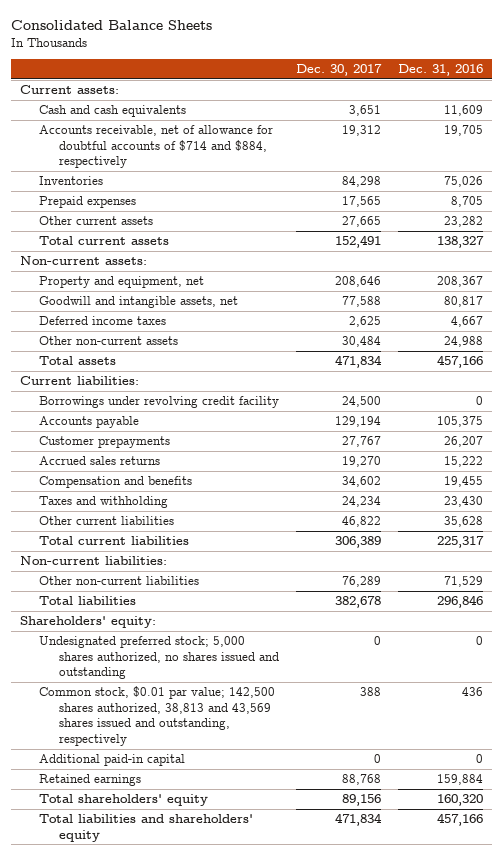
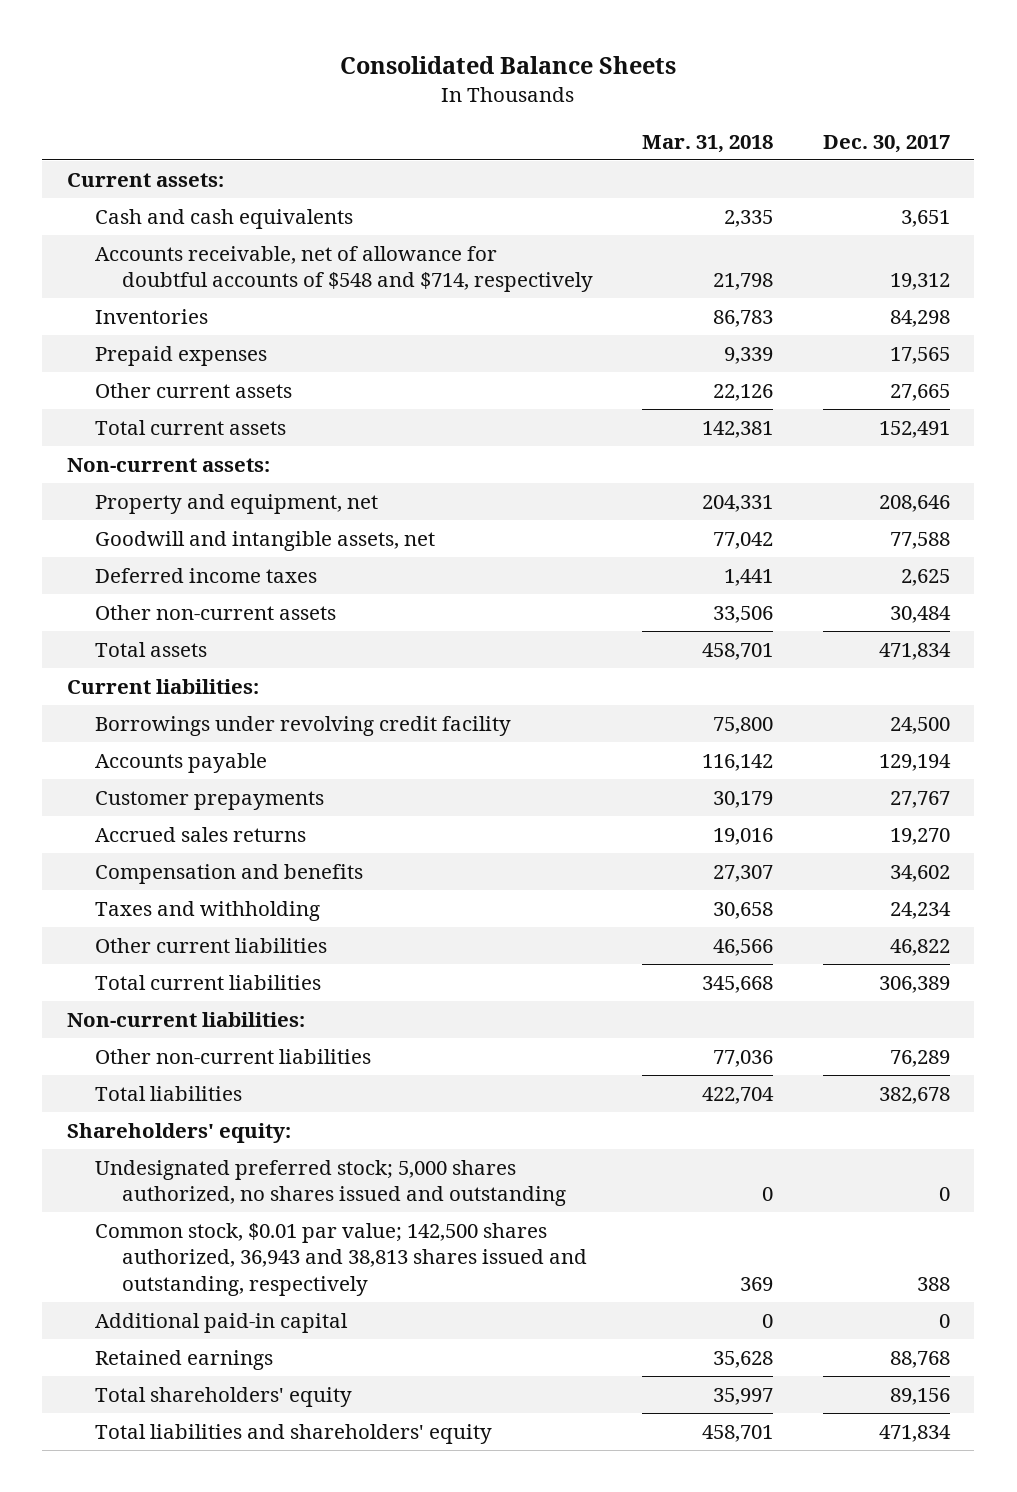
[398,64,484,77] Dec. 31, 2016 -> none
none -> [642,134,774,153] Mar. 31, 2018
[39,125,274,169] Accounts receivable, net of allowance for doubtful accounts of $714 and $884, respectively -> [94,245,594,293] Accounts receivable, net of allowance for doubtful accounts of $548 and $714, respectively
[39,686,276,747] Common stock, $0.01 par value; 142,500 shares authorized, 38,813 and 43,569 shares issued and outstanding, respectively -> [94,1222,588,1296] Common stock, $0.01 par value; 142,500 shares authorized, 36,943 and 38,813 shares issued and outstanding, respectively

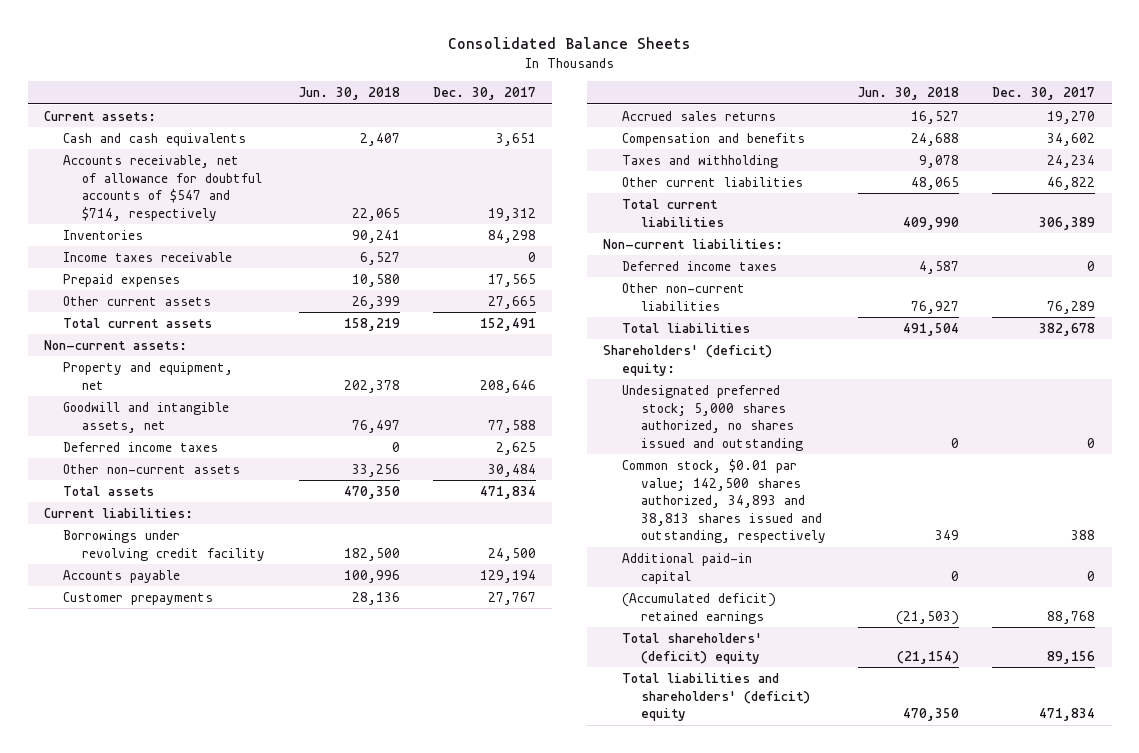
[642,134,774,153] Mar. 31, 2018 -> none
none -> [299,87,401,101] Jun. 30, 2018
[94,245,594,293] Accounts receivable, net of allowance for doubtful accounts of $548 and $714, respectively -> [62,154,262,221] Accounts receivable, net of allowance for doubtful accounts of $547 and $714, respectively
none -> [62,251,232,262] Income taxes receivable
none -> [621,260,777,271] Deferred income taxes
[66,1122,291,1143] Shareholders' equity: -> [603,344,773,376] Shareholders' (deficit) equity:
[94,1222,588,1296] Common stock, $0.01 par value; 142,500 shares authorized, 36,943 and 38,813 shares issued and outstanding, respectively -> [621,458,826,544] Common stock, $0.01 par value; 142,500 shares authorized, 34,893 and 38,813 shares issued and outstanding, respectively
[94,1349,273,1370] Retained earnings -> [621,592,776,624] (Accumulated deficit) retained earnings
[94,1386,352,1407] Total shareholders' equity -> [621,632,762,664] Total shareholders' (deficit) equity
[94,1423,492,1444] Total liabilities and shareholders' equity -> [621,672,810,722] Total liabilities and shareholders' (deficit) equity

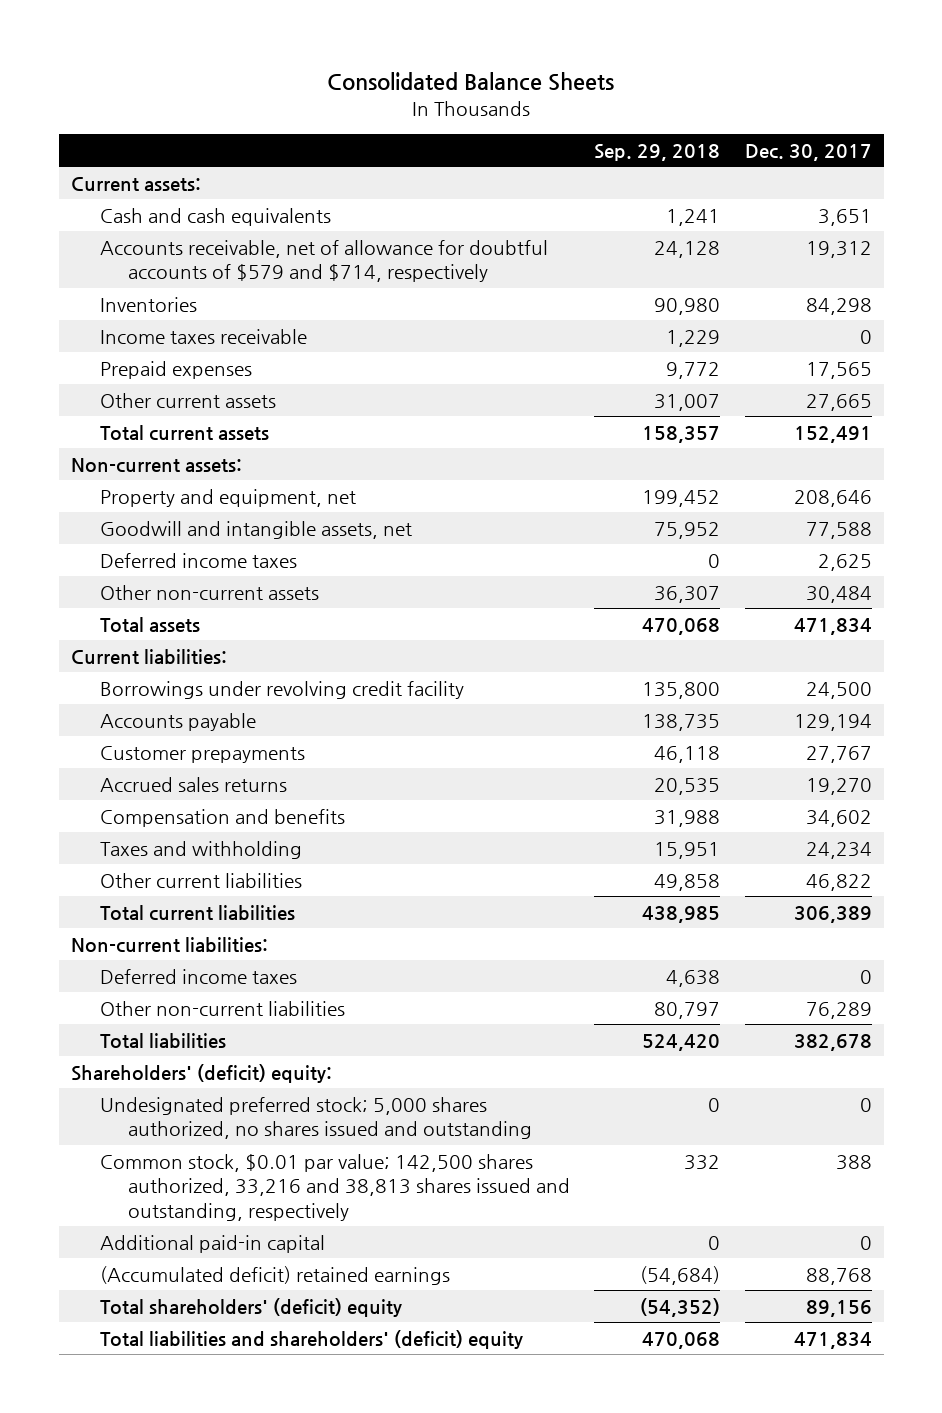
[299,87,401,101] Jun. 30, 2018 -> none
none -> [594,143,721,161] Sep. 29, 2018
[62,154,262,221] Accounts receivable, net of allowance for doubtful accounts of $547 and $714, respectively -> [99,239,548,283] Accounts receivable, net of allowance for doubtful accounts of $579 and $714, respectively
[621,458,826,544] Common stock, $0.01 par value; 142,500 shares authorized, 34,893 and 38,813 shares issued and outstanding, respectively -> [99,1153,571,1221] Common stock, $0.01 par value; 142,500 shares authorized, 33,216 and 38,813 shares issued and outstanding, respectively

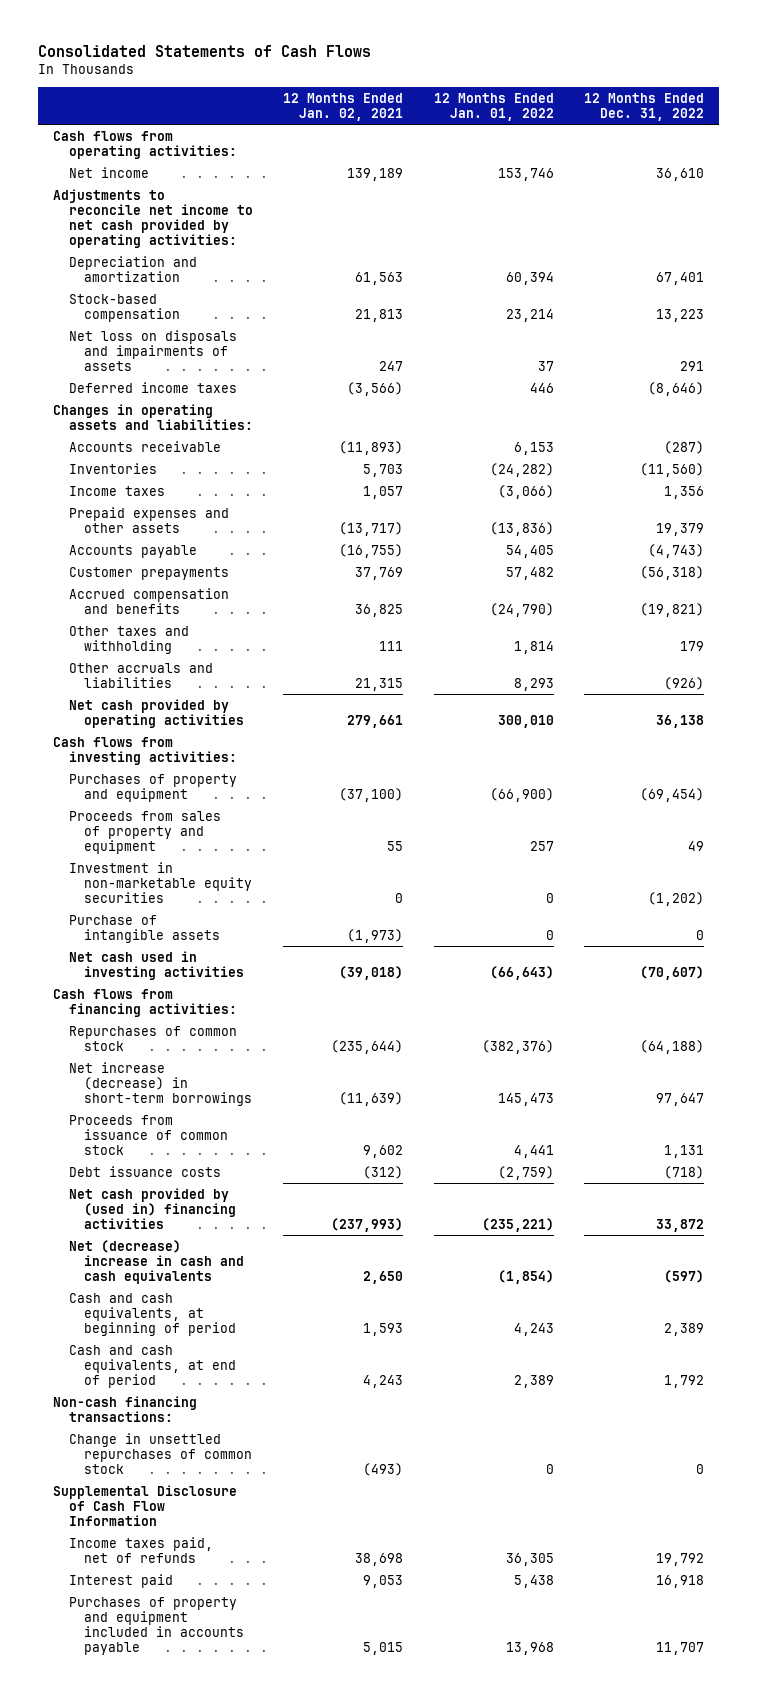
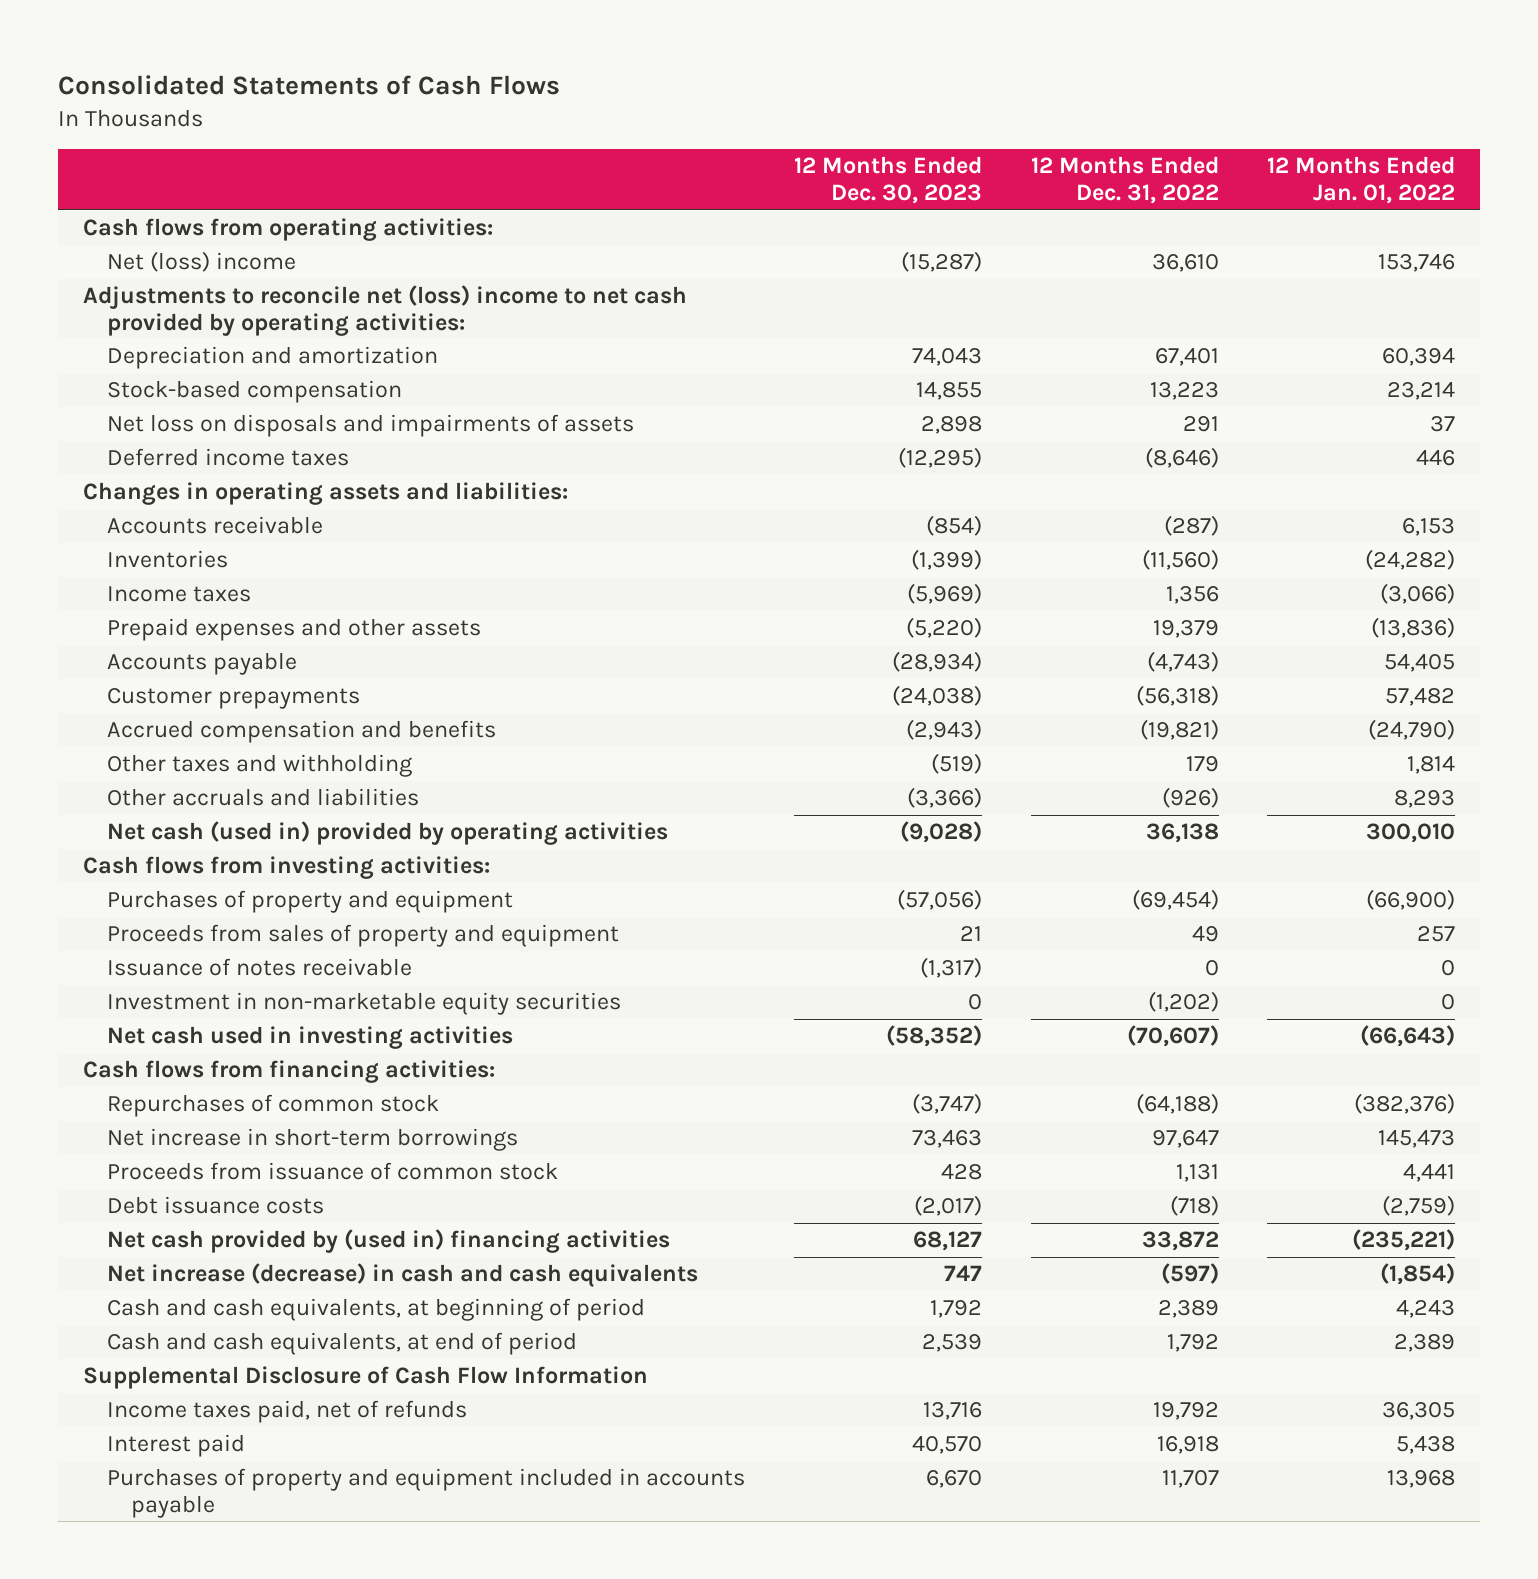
[283,92,404,121] 12 Months Ended Jan. 02, 2021 -> none
none -> [793,156,982,205] 12 Months Ended Dec. 30, 2023
[68,166,149,178] Net income -> [106,251,296,273] Net (loss) income
[53,188,253,248] Adjustments to reconcile net income to net cash provided by operating activities: -> [82,285,687,337] Adjustments to reconcile net (loss) income to net cash provided by operating activities:
[68,698,245,728] Net cash provided by operating activities -> [106,821,668,846] Net cash (used in) provided by operating activities
none -> [106,958,412,977] Issuance of notes receivable
[68,914,221,943] Purchase of intangible assets -> none
[68,1061,253,1106] Net increase (decrease) in short-term borrowings -> [106,1128,518,1152] Net increase in short-term borrowings
[68,1239,245,1284] Net (decrease) increase in cash and cash equivalents -> [106,1263,698,1288] Net increase (decrease) in cash and cash equivalents
[53,1395,198,1422] Non-cash financing transactions: -> none
[68,1432,253,1474] Change in unsettled repurchases of common stock -> none

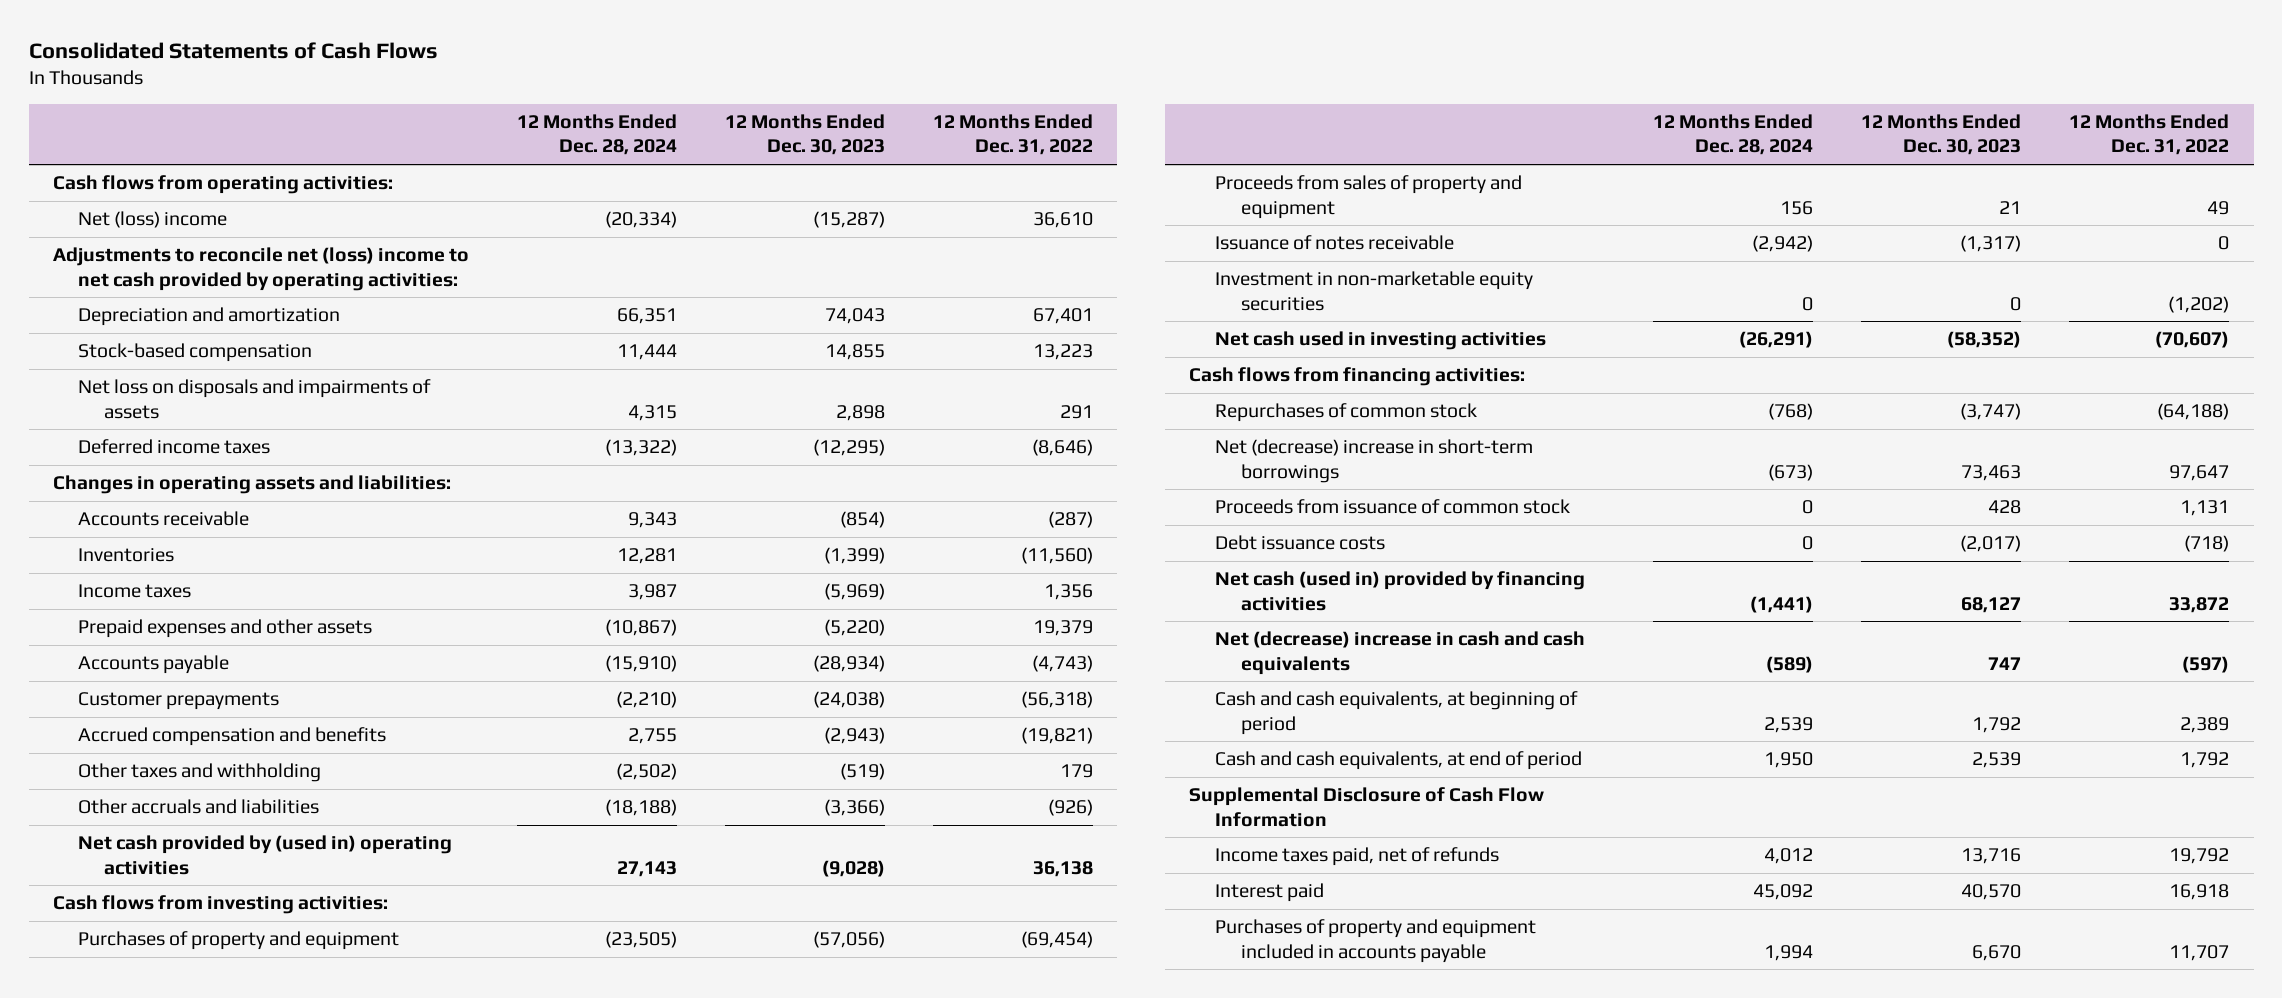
[1267,156,1456,205] 12 Months Ended Jan. 01, 2022 -> none
none -> [516,113,677,156] 12 Months Ended Dec. 28, 2024
[106,821,668,846] Net cash (used in) provided by operating activities -> [78,835,453,875] Net cash provided by (used in) operating activities
[106,1128,518,1152] Net increase in short-term borrowings -> [1214,439,1533,483] Net (decrease) increase in short-term borrowings
[106,1229,670,1254] Net cash provided by (used in) financing activities -> [1214,571,1585,611] Net cash (used in) provided by financing activities
[106,1263,698,1288] Net increase (decrease) in cash and cash equivalents -> [1214,631,1585,675] Net (decrease) increase in cash and cash equivalents

